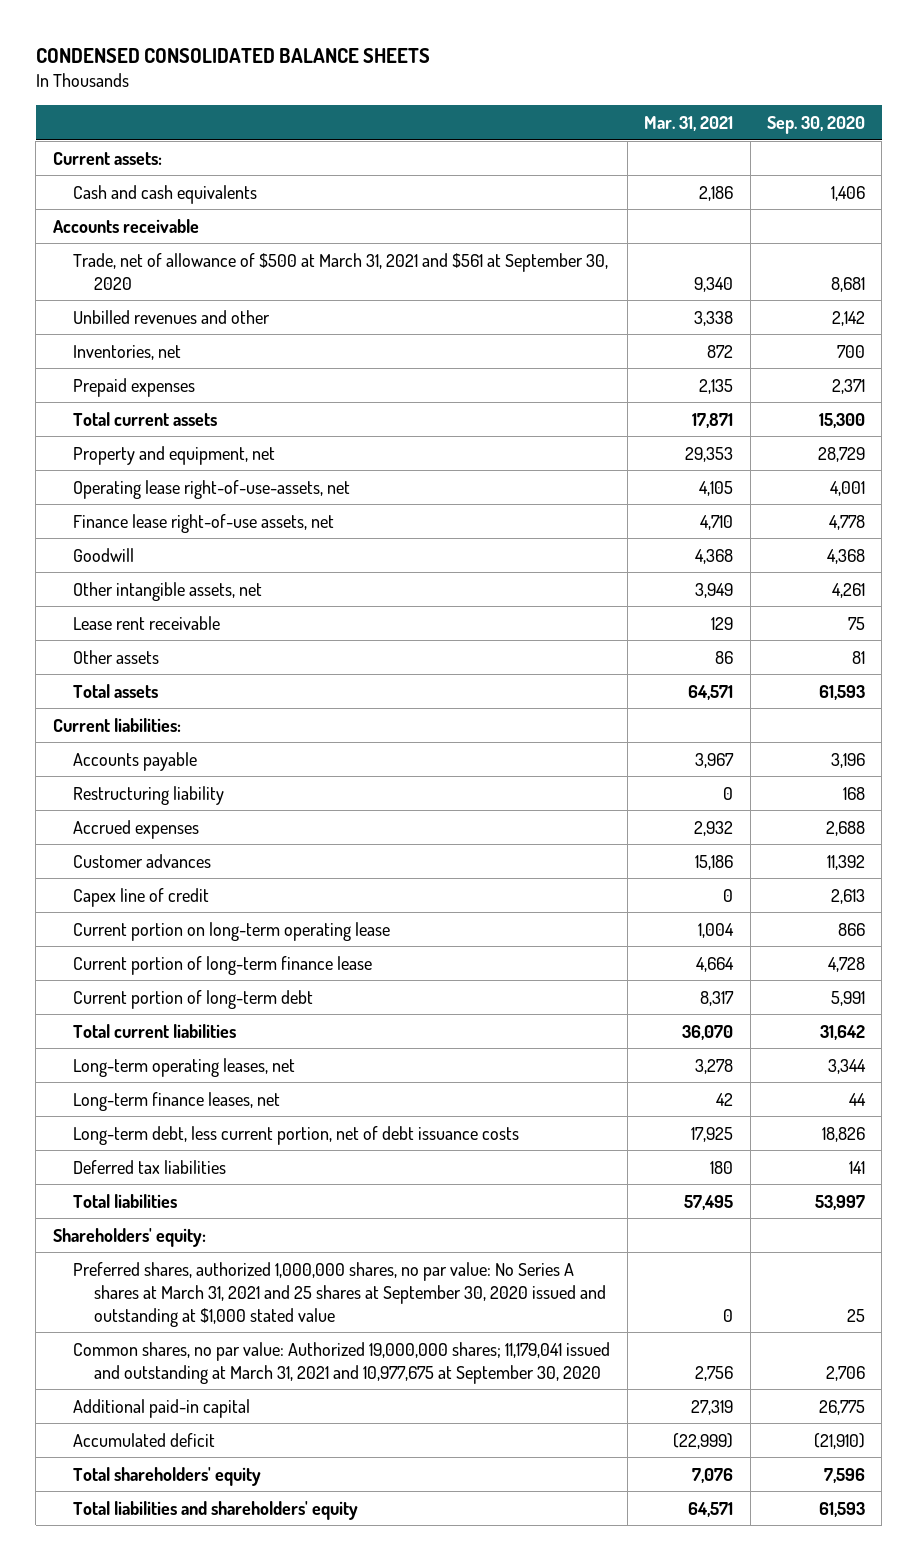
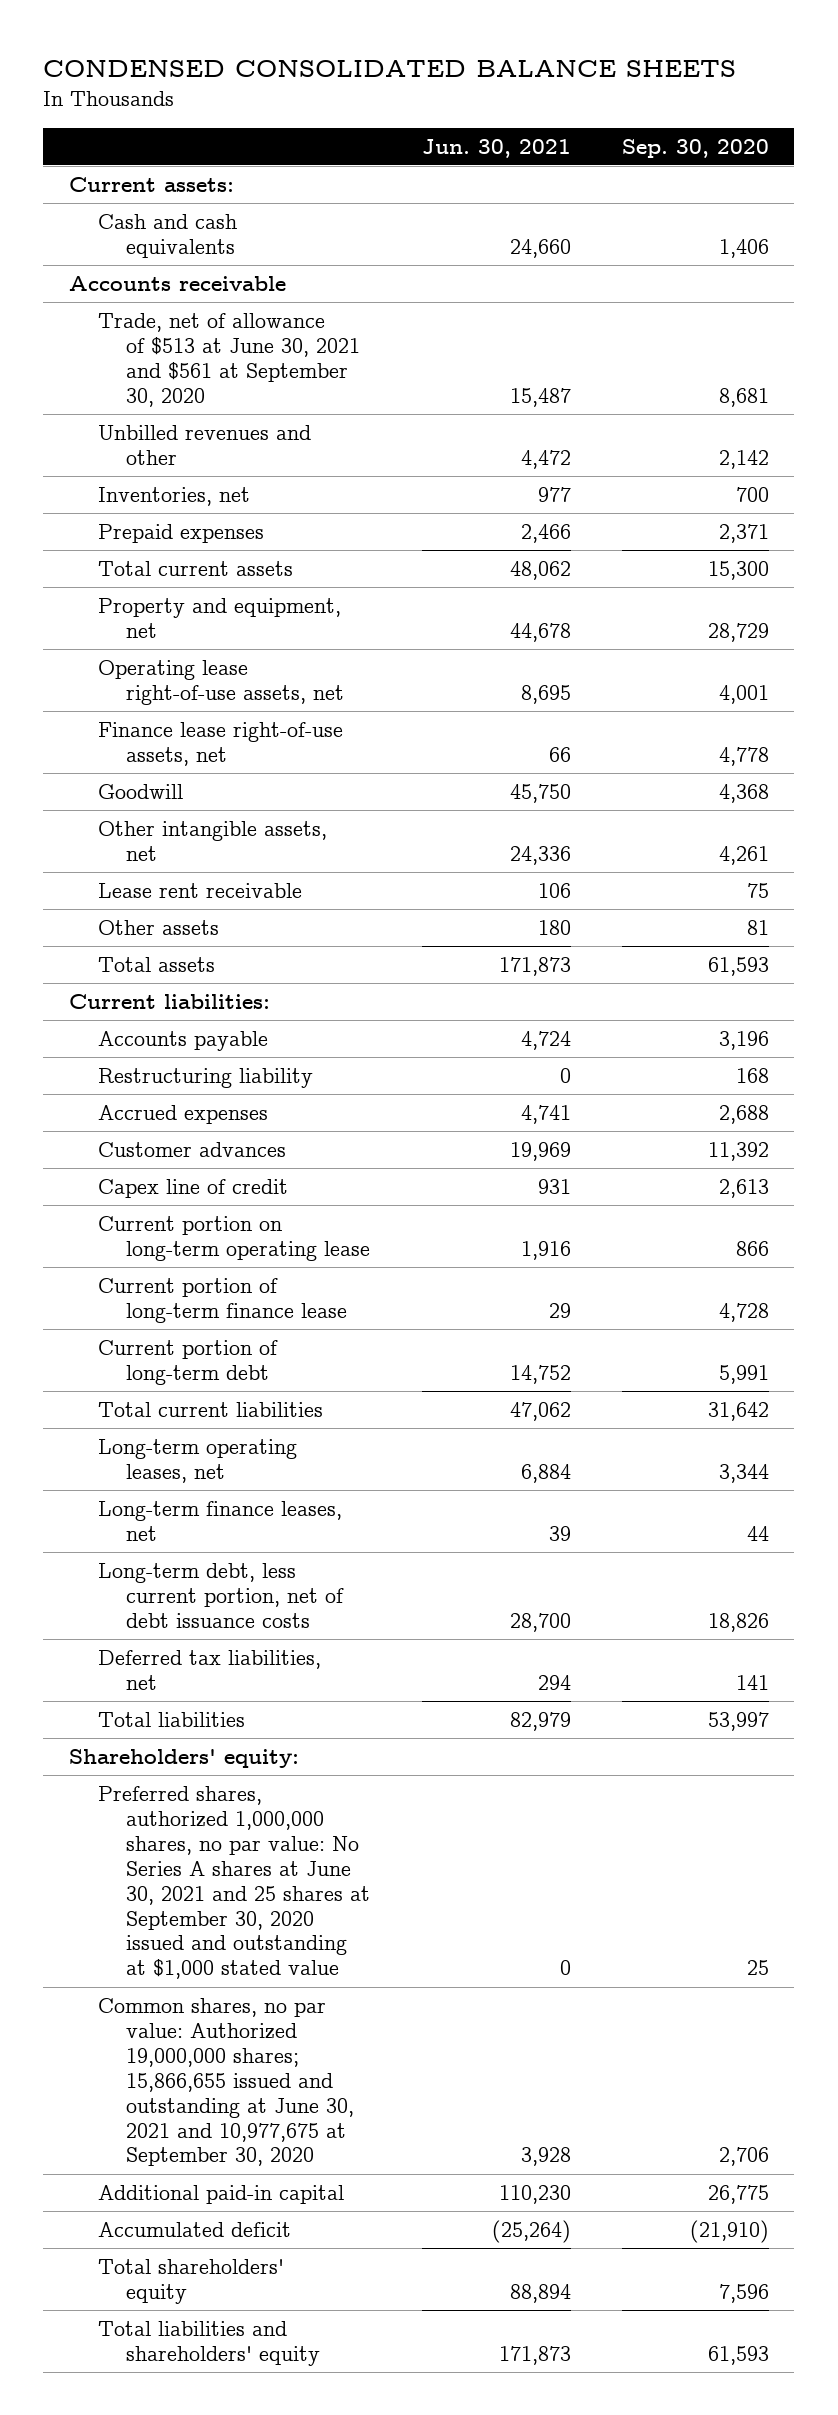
[644,115,734,131] Mar. 31, 2021 -> none
none -> [421,138,571,158] Jun. 30, 2021
[73,252,609,290] Trade, net of allowance of $500 at March 31, 2021 and $561 at September 30, 2020 -> [97,313,361,407] Trade, net of allowance of $513 at June 30, 2021 and $561 at September 30, 2020
[73,479,351,499] Operating lease right-of-use-assets, net -> [97,660,345,705] Operating lease right-of-use assets, net
[73,1159,227,1174] Deferred tax liabilities -> [97,1650,321,1690] Deferred tax liabilities, net
[73,1261,606,1327] Preferred shares, authorized 1,000,000 shares, no par value: No Series A shares at March 31, 2021 and 25 shares at September 30, 2020 issued and outstanding at $1,000 stated value -> [97,1786,371,1980] Preferred shares, authorized 1,000,000 shares, no par value: No Series A shares at June 30, 2021 and 25 shares at September 30, 2020 issued and outstanding at $1,000 stated value
[73,1341,611,1384] Common shares, no par value: Authorized 19,000,000 shares; 11,179,041 issued and outstanding at March 31, 2021 and 10,977,675 at September 30, 2020 -> [97,1998,355,2167] Common shares, no par value: Authorized 19,000,000 shares; 15,866,655 issued and outstanding at June 30, 2021 and 10,977,675 at September 30, 2020

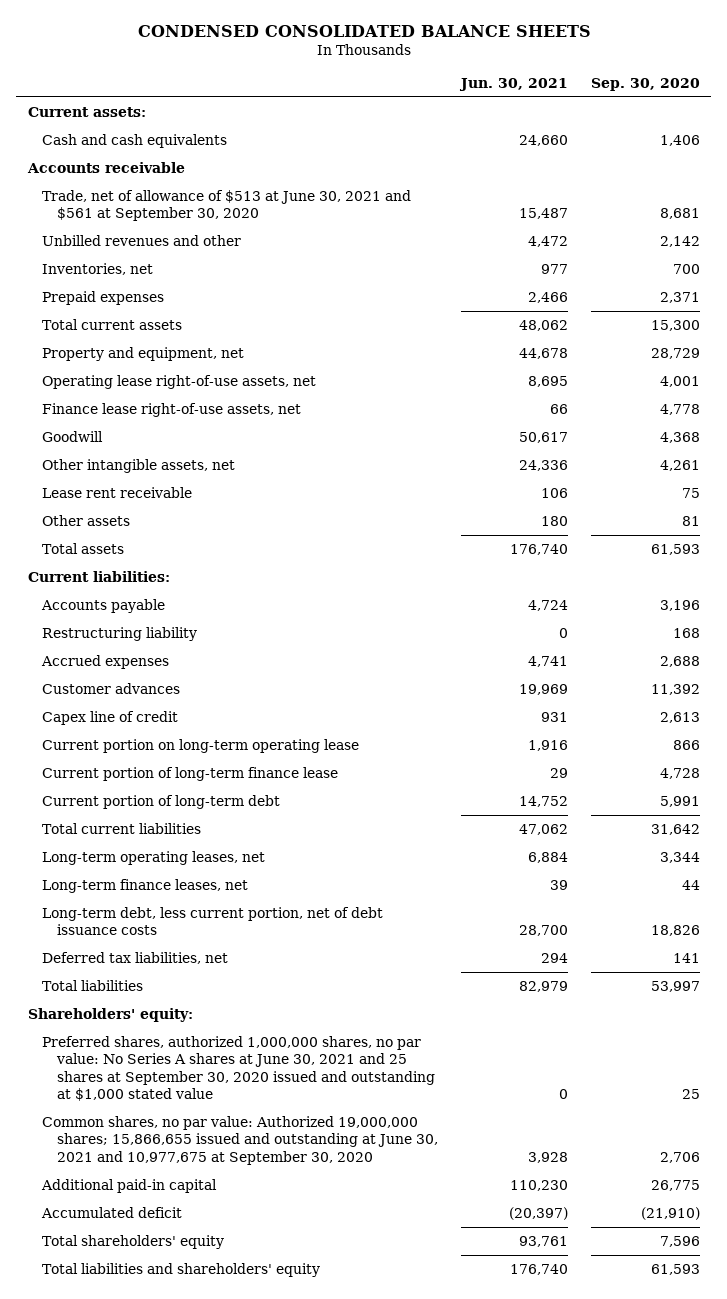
[509,784,571,804] 45,750 -> [518,431,568,443] 50,617
[498,957,571,977] 171,873 -> [509,543,568,555] 176,740
[491,2220,571,2244] (25,264) -> [508,1206,568,1220] (20,397)
[509,2283,571,2303] 88,894 -> [518,1235,568,1247] 93,761
[498,2345,571,2365] 171,873 -> [509,1263,568,1275] 176,740

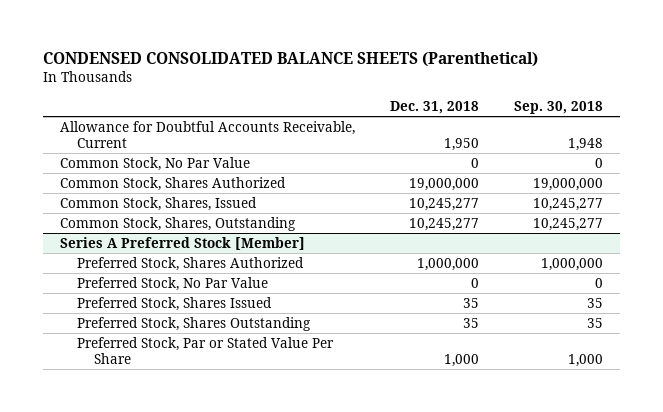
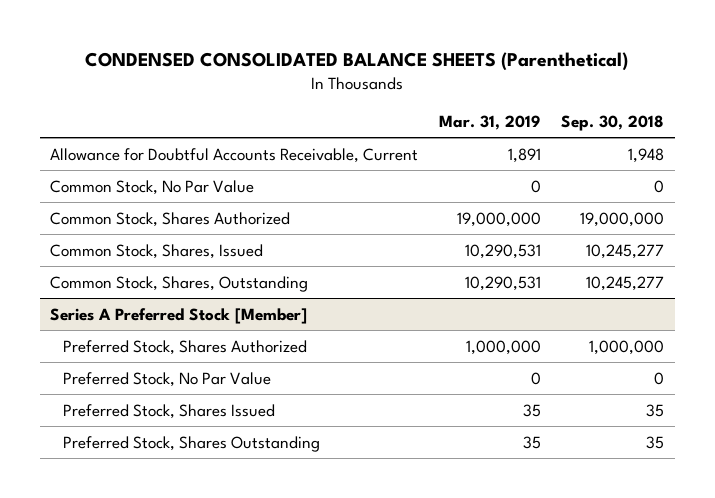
[389,100,479,114] Dec. 31, 2018 -> none
none -> [438,114,541,130] Mar. 31, 2019
[77,336,335,364] Preferred Stock, Par or Stated Value Per Share -> none

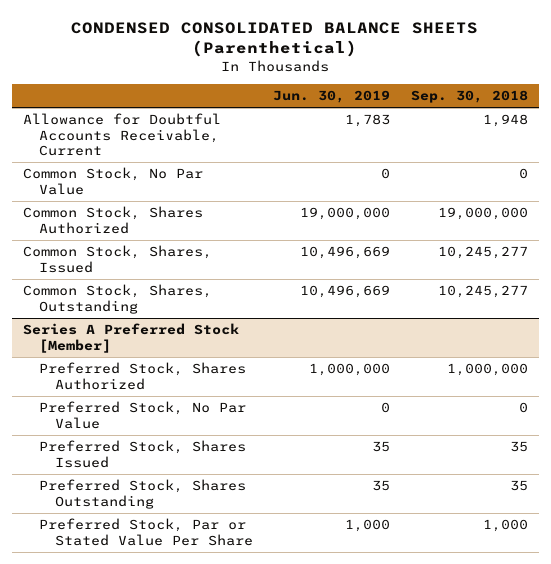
[438,114,541,130] Mar. 31, 2019 -> none
none -> [273,90,391,104] Jun. 30, 2019
none -> [38,518,253,546] Preferred Stock, Par or Stated Value Per Share

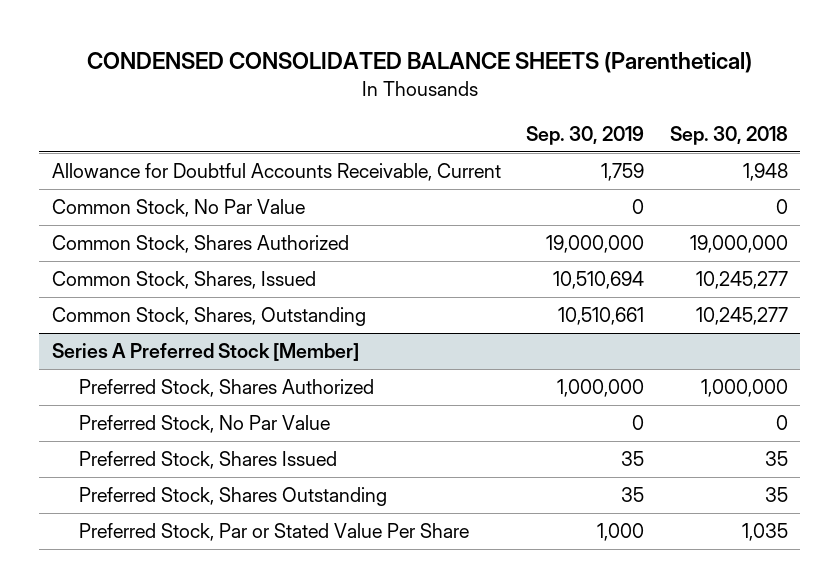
[273,90,391,104] Jun. 30, 2019 -> none
none -> [526,125,645,145] Sep. 30, 2019
[483,519,529,533] 1,000 -> [741,523,788,542] 1,035

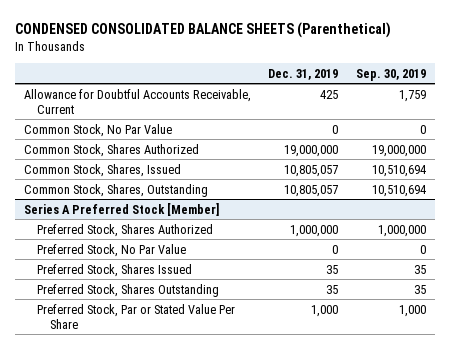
[669,125,788,145] Sep. 30, 2018 -> none
none -> [268,68,339,80] Dec. 31, 2019
[558,307,645,326] 10,510,661 -> [371,184,426,197] 10,510,694

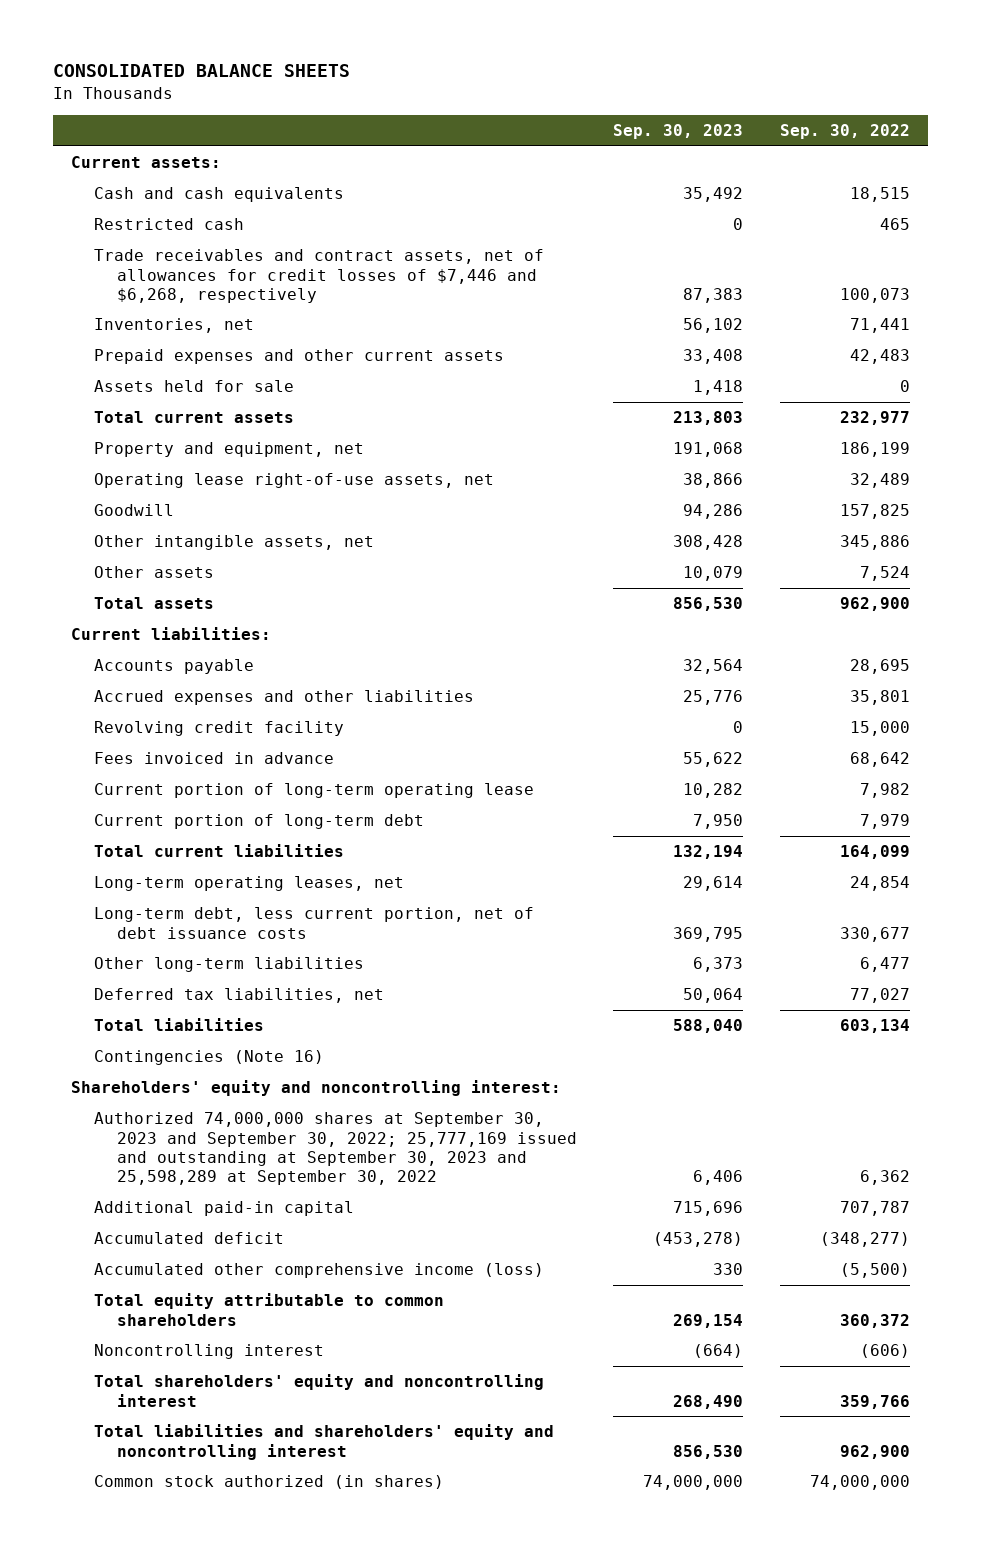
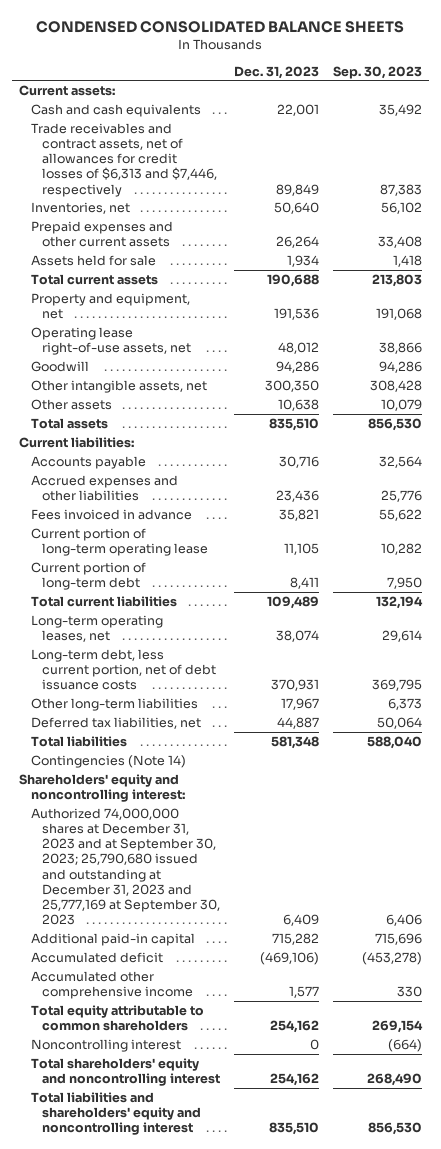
[52,64,350,78] CONSOLIDATED BALANCE SHEETS -> [36,20,405,33] CONDENSED CONSOLIDATED BALANCE SHEETS
[779,124,910,140] Sep. 30, 2022 -> none
none -> [234,65,320,79] Dec. 31, 2023
[93,218,244,231] Restricted cash -> none
[93,249,544,303] Trade receivables and contract assets, net of allowances for credit losses of $7,446 and $6,268, respectively -> [30,123,218,197] Trade receivables and contract assets, net of allowances for credit losses of $6,313 and $7,446, respectively
[93,721,344,737] Revolving credit facility -> none
[93,1050,324,1066] Contingencies (Note 16) -> [30,755,186,769] Contingencies (Note 14)
[93,1112,577,1185] Authorized 74,000,000 shares at September 30, 2023 and September 30, 2022; 25,777,169 issued and outstanding at September 30, 2023 and 25,598,289 at September 30, 2022 -> [30,808,221,925] Authorized 74,000,000 shares at December 31, 2023 and at September 30, 2023; 25,790,680 issued and outstanding at December 31, 2023 and 25,777,169 at September 30, 2023
[93,1263,544,1279] Accumulated other comprehensive income (loss) -> [30,971,194,1000] Accumulated other comprehensive income
[93,1475,444,1490] Common stock authorized (in shares) -> none

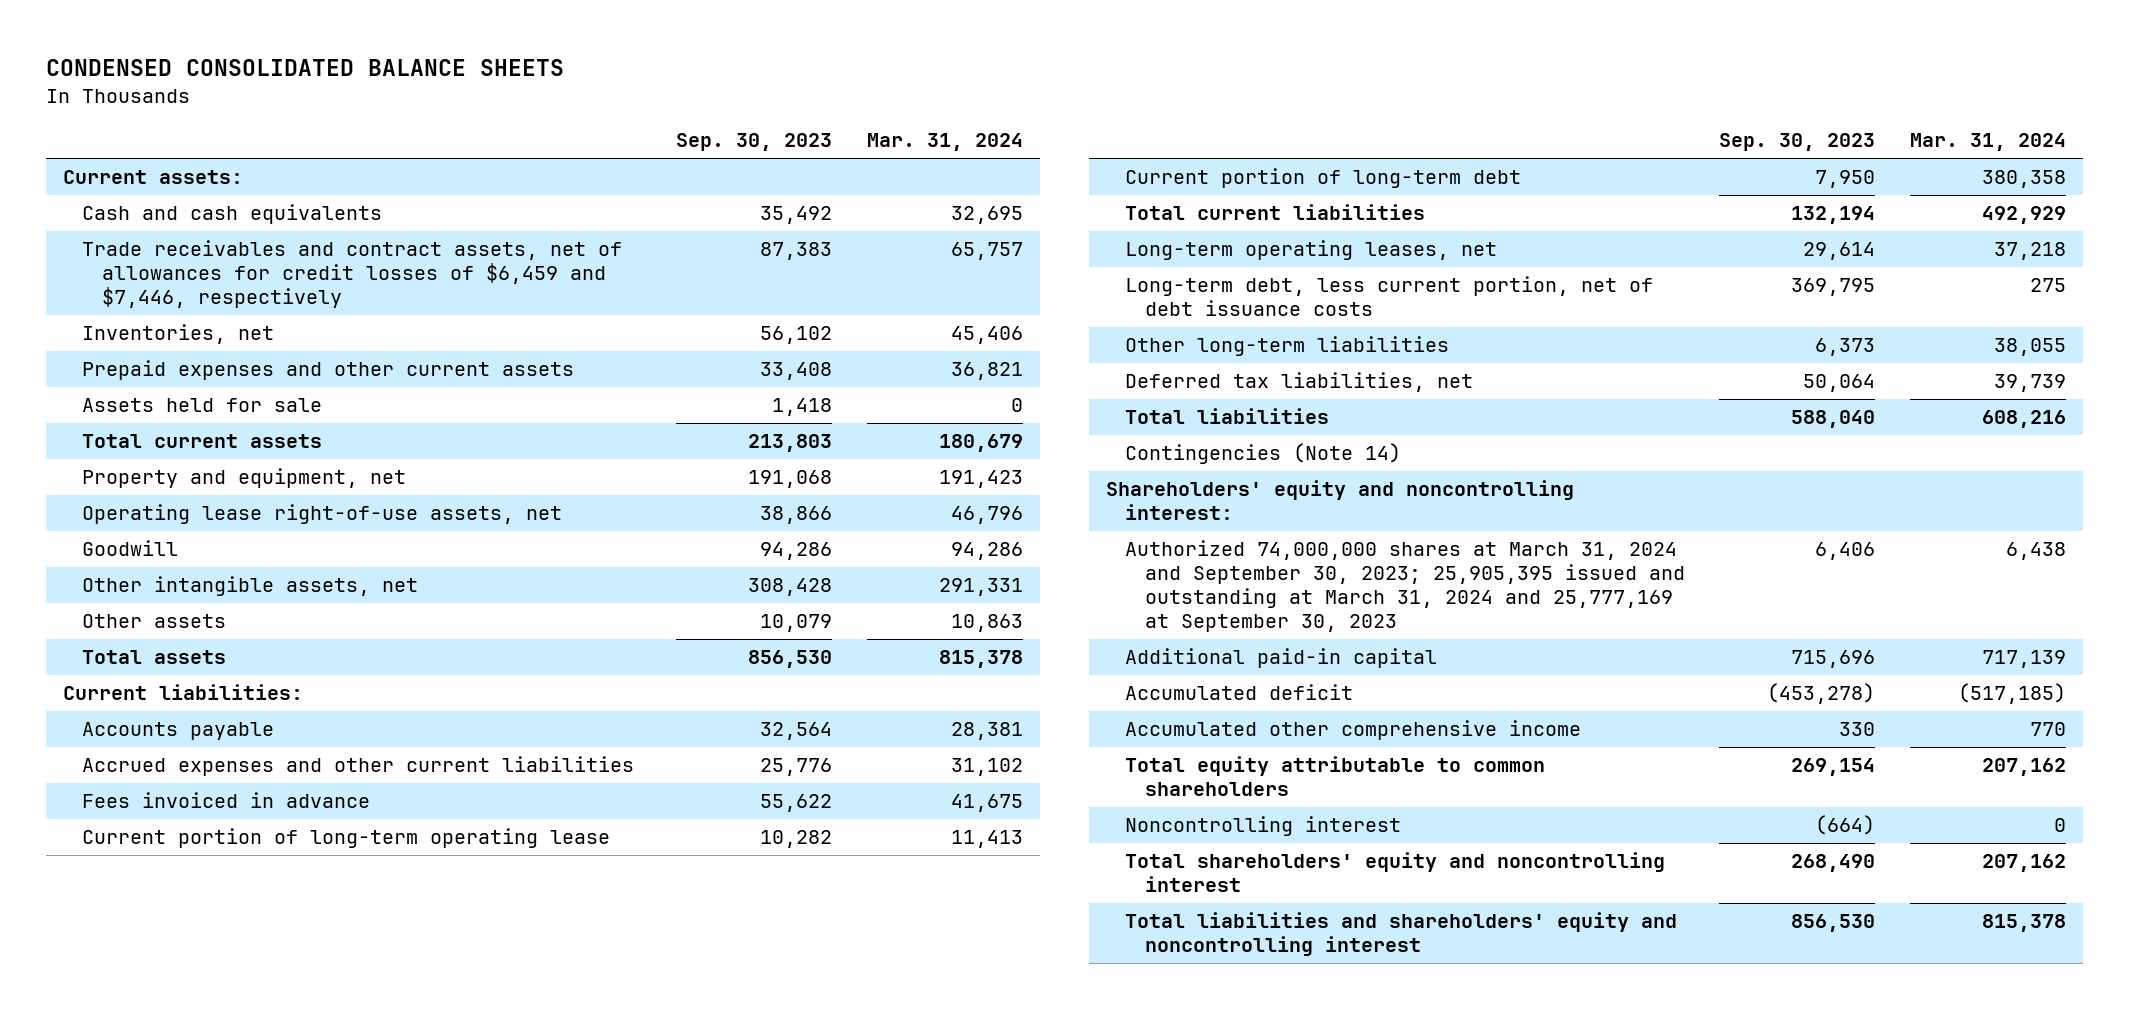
[234,65,320,79] Dec. 31, 2023 -> none
none -> [866,133,1023,152] Mar. 31, 2024
[30,123,218,197] Trade receivables and contract assets, net of allowances for credit losses of $6,313 and $7,446, respectively -> [82,240,623,308] Trade receivables and contract assets, net of allowances for credit losses of $6,459 and $7,446, respectively
[30,475,178,502] Accrued expenses and other liabilities -> [82,756,635,777] Accrued expenses and other current liabilities
[30,808,221,925] Authorized 74,000,000 shares at December 31, 2023 and at September 30, 2023; 25,790,680 issued and outstanding at December 31, 2023 and 25,777,169 at September 30, 2023 -> [1125,540,1685,632] Authorized 74,000,000 shares at March 31, 2024 and September 30, 2023; 25,905,395 issued and outstanding at March 31, 2024 and 25,777,169 at September 30, 2023

